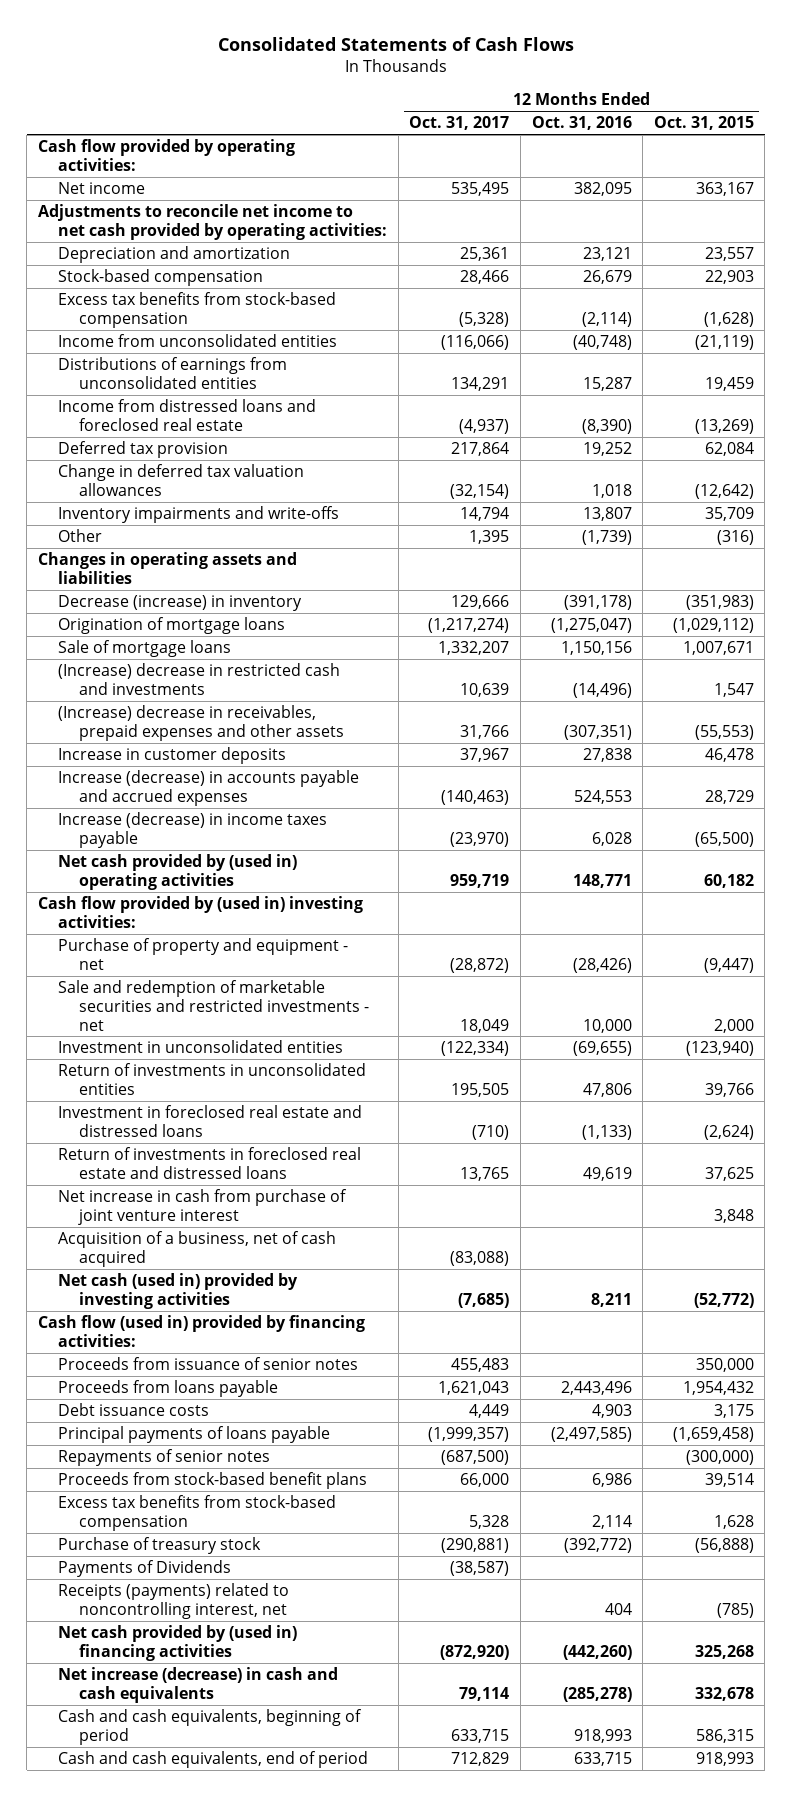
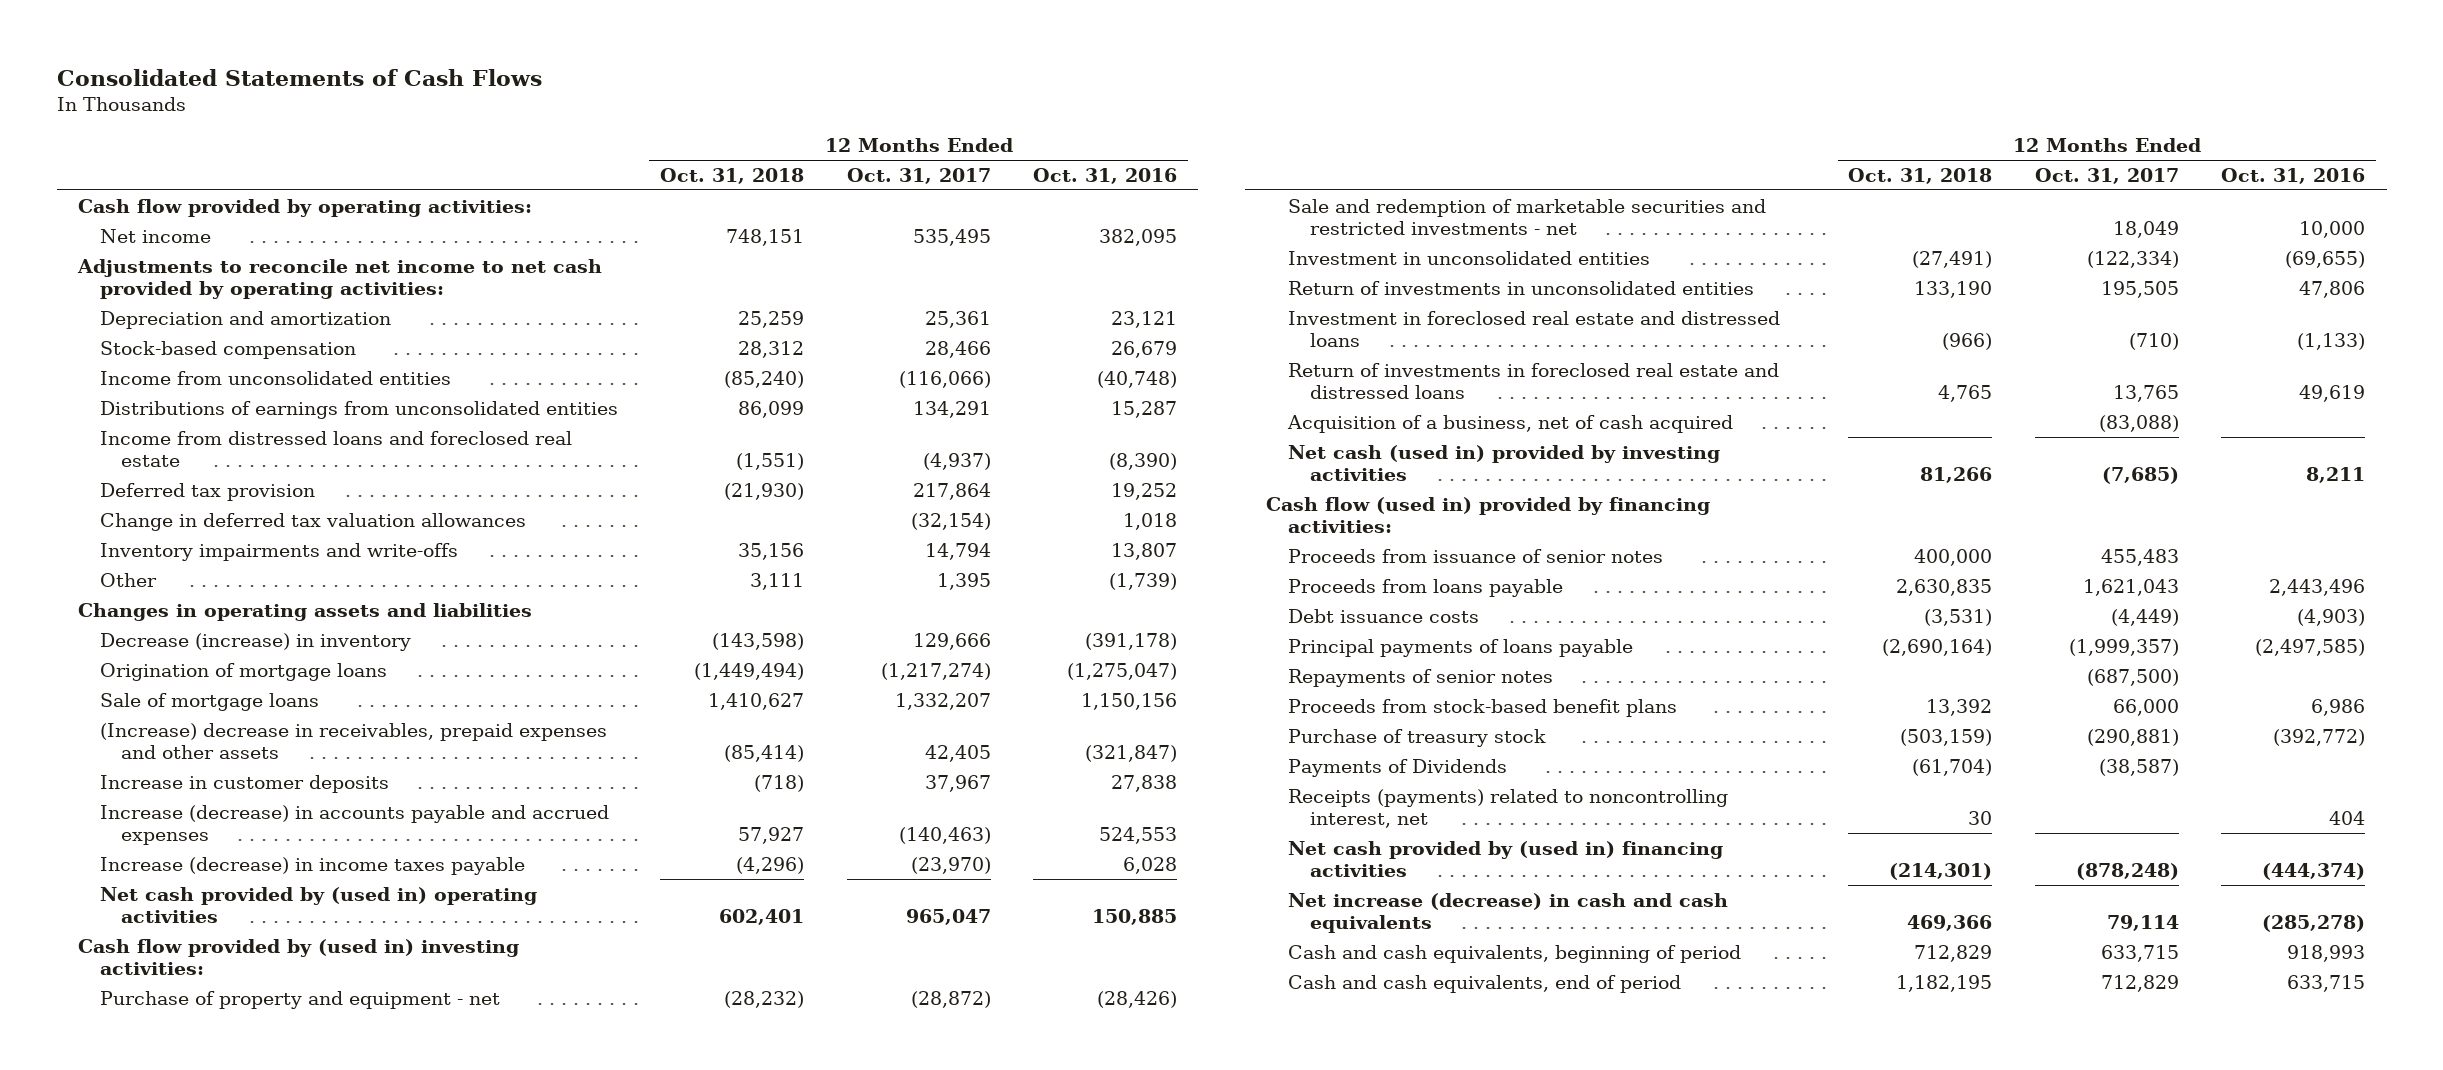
[653,116,754,131] Oct. 31, 2015 -> none
none -> [660,167,805,184] Oct. 31, 2018
[58,292,337,328] Excess tax benefits from stock-based compensation -> none
[58,663,341,695] (Increase) decrease in restricted cash and investments -> none
[460,724,510,739] 31,766 -> [924,744,991,762] 42,405
[563,724,632,740] (307,351) -> [1084,744,1177,762] (321,847)
[450,873,510,888] 959,719 -> [905,908,991,925] 965,047
[572,873,632,888] 148,771 -> [1091,908,1177,925] 150,885
[58,1189,348,1225] Net increase in cash from purchase of joint venture interest -> none
[469,1404,510,1419] 4,449 -> [2110,608,2179,626] (4,449)
[591,1404,632,1419] 4,903 -> [2297,608,2366,626] (4,903)
[58,1495,337,1531] Excess tax benefits from stock-based compensation -> none
[440,1644,510,1660] (872,920) -> [2075,862,2179,880] (878,248)
[562,1644,632,1660] (442,260) -> [2262,862,2366,880] (444,374)

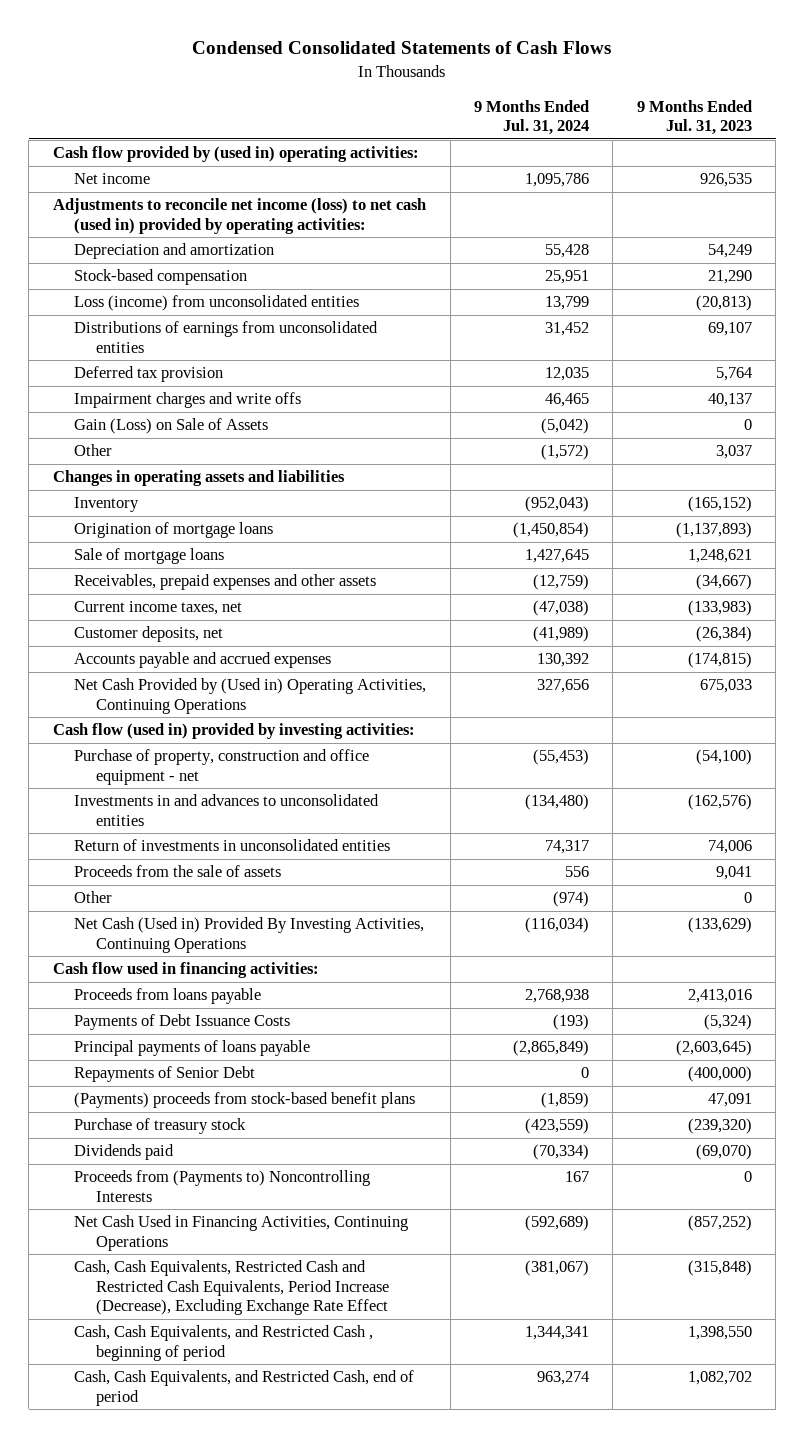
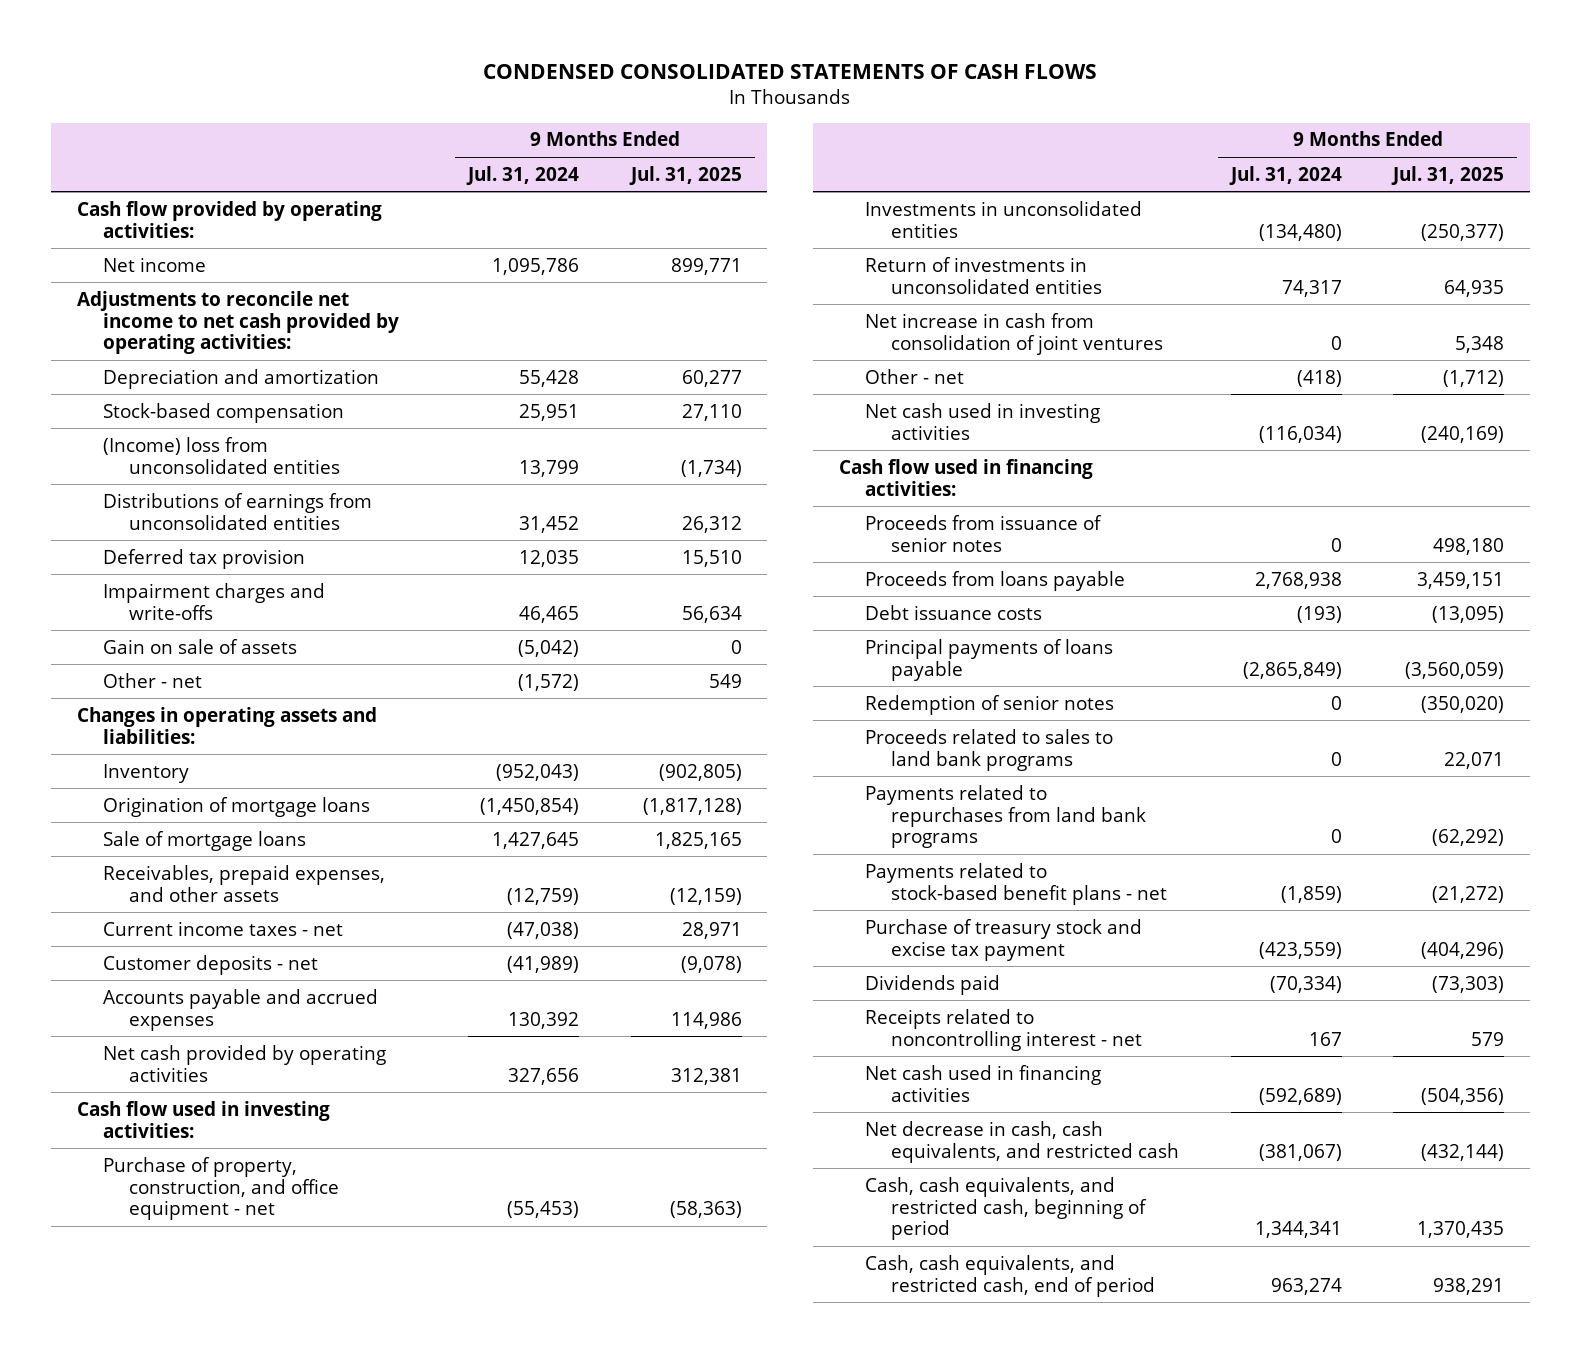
[192,41,612,55] Condensed Consolidated Statements of Cash Flows -> [483,64,1098,80] CONDENSED CONSOLIDATED STATEMENTS OF CASH FLOWS
[636,99,752,136] 9 Months Ended Jul. 31, 2023 -> none
none -> [628,165,742,185] Jul. 31, 2025
[52,146,419,163] Cash flow provided by (used in) operating activities: -> [76,200,382,238] Cash flow provided by operating activities:
[52,198,426,234] Adjustments to reconcile net income (loss) to net cash (used in) provided by operating activities: -> [76,290,399,355] Adjustments to reconcile net income to net cash provided by operating activities:
[74,295,360,312] Loss (income) from unconsolidated entities -> [102,436,340,474] (Income) loss from unconsolidated entities
[74,392,302,409] Impairment charges and write offs -> [102,582,325,620] Impairment charges and write-offs
[74,418,269,435] Gain (Loss) on Sale of Assets -> [102,638,297,654] Gain on sale of assets
[74,444,113,457] Other -> [102,672,202,688] Other - net
[52,470,345,487] Changes in operating assets and liabilities -> [76,706,377,744] Changes in operating assets and liabilities:
[74,574,377,591] Receivables, prepaid expenses and other assets -> [102,864,385,902] Receivables, prepaid expenses, and other assets
[74,601,243,616] Current income taxes, net -> [102,920,343,936] Current income taxes - net
[74,626,224,643] Customer deposits, net -> [102,954,318,975] Customer deposits - net
[74,678,427,714] Net Cash Provided by (Used in) Operating Activities, Continuing Operations -> [102,1044,386,1082] Net cash provided by operating activities
[52,723,415,740] Cash flow (used in) provided by investing activities: -> [76,1100,330,1138] Cash flow used in investing activities:
[74,749,370,785] Purchase of property, construction and office equipment - net -> [102,1156,339,1221] Purchase of property, construction, and office equipment - net
[74,794,380,826] Investments in and advances to unconsolidated entities -> [865,200,1143,238] Investments in unconsolidated entities
[74,865,282,878] Proceeds from the sale of assets -> none
none -> [865,312,1164,355] Net increase in cash from consolidation of joint ventures
[74,891,113,904] Other -> [865,368,965,384] Other - net
[553,891,590,908] (974) -> [1296,369,1342,387] (418)
[74,917,425,953] Net Cash (Used in) Provided By Investing Activities, Continuing Operations -> [865,402,1101,440] Net cash used in investing activities
none -> [865,514,1103,552] Proceeds from issuance of senior notes
[74,1014,291,1031] Payments of Debt Issuance Costs -> [865,604,1043,620] Debt issuance costs
[74,1066,256,1083] Repayments of Senior Debt -> [865,694,1115,715] Redemption of senior notes
none -> [865,728,1114,771] Proceeds related to sales to land bank programs
none -> [865,784,1147,849] Payments related to repurchases from land bank programs
[74,1092,416,1109] (Payments) proceeds from stock-based benefit plans -> [865,862,1168,905] Payments related to stock-based benefit plans - net
[74,1118,247,1135] Purchase of treasury stock -> [865,918,1143,961] Purchase of treasury stock and excise tax payment
[74,1170,371,1202] Proceeds from (Payments to) Noncontrolling Interests -> [865,1008,1143,1051] Receipts related to noncontrolling interest - net
[74,1215,409,1251] Net Cash Used in Financing Activities, Continuing Operations -> [865,1064,1102,1102] Net cash used in financing activities
[74,1260,390,1316] Cash, Cash Equivalents, Restricted Cash and Restricted Cash Equivalents, Period Increase (Decrease), Excluding Exchange Rate Effect -> [865,1120,1180,1163] Net decrease in cash, cash equivalents, and restricted cash
[74,1325,374,1361] Cash, Cash Equivalents, and Restricted Cash , beginning of period -> [865,1176,1148,1241] Cash, cash equivalents, and restricted cash, beginning of period
[74,1370,415,1406] Cash, Cash Equivalents, and Restricted Cash, end of period -> [865,1254,1156,1297] Cash, cash equivalents, and restricted cash, end of period

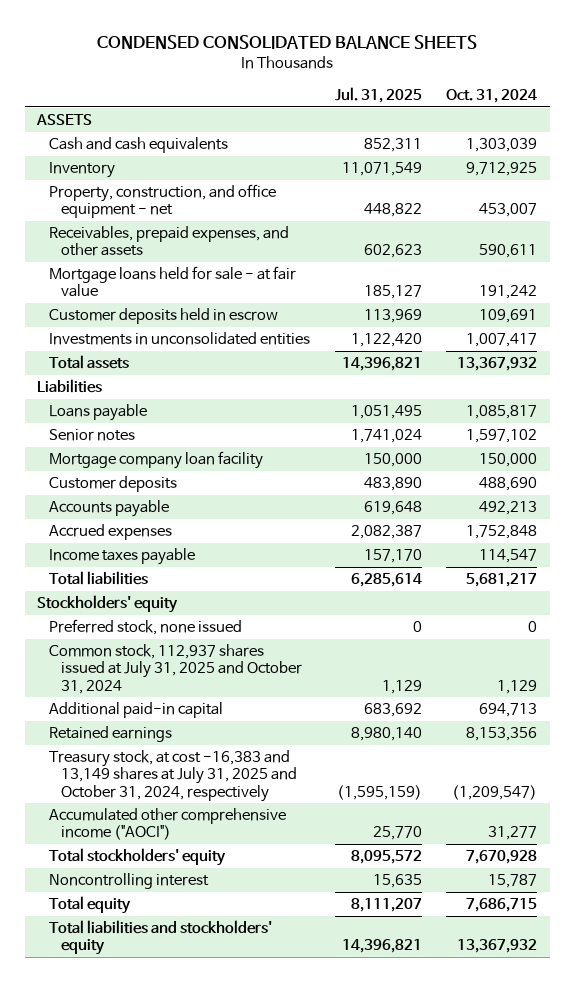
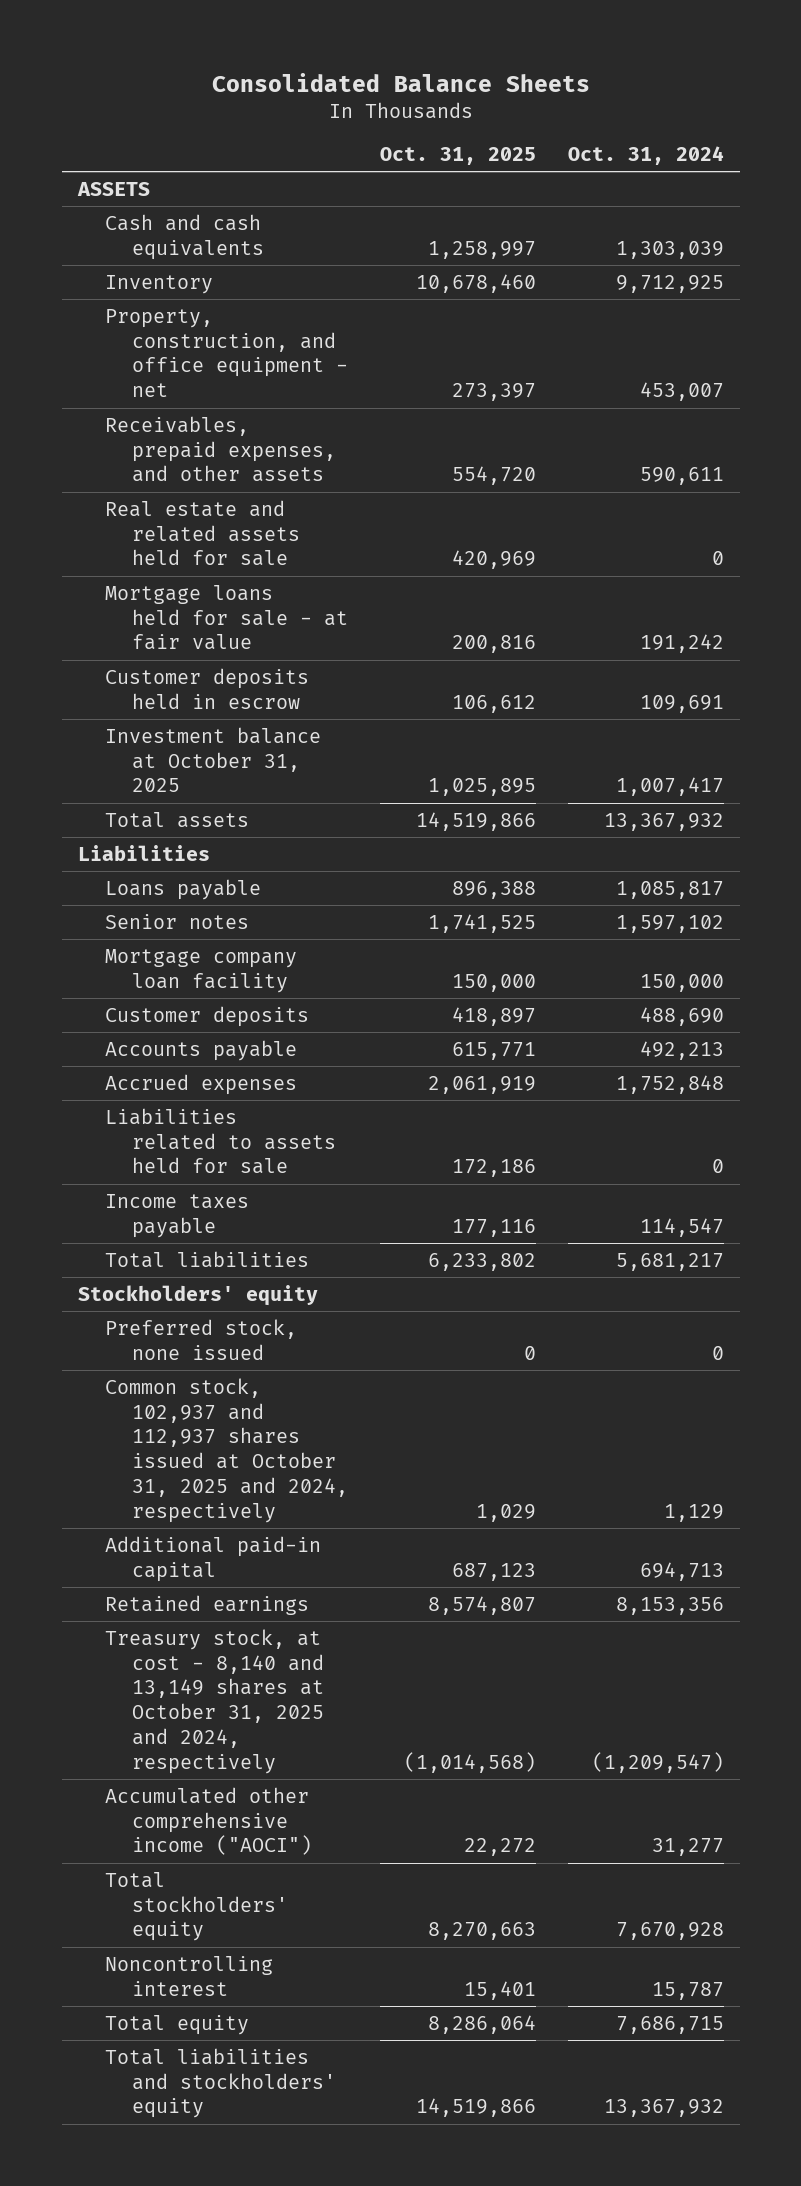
[97,35,478,50] CONDENSED CONSOLIDATED BALANCE SHEETS -> [211,72,590,92] Consolidated Balance Sheets
[334,87,422,104] Jul. 31, 2025 -> none
none -> [379,147,536,166] Oct. 31, 2025
none -> [104,499,301,567] Real estate and related assets held for sale
[49,332,311,346] Investments in unconsolidated entities -> [104,726,321,793] Investment balance at October 31, 2025
none -> [104,1107,337,1175] Liabilities related to assets held for sale
[49,644,303,694] Common stock, 112,937 shares issued at July 31, 2025 and October 31, 2024 -> [104,1377,349,1523] Common stock, 102,937 and 112,937 shares issued at October 31, 2025 and 2024, respectively
[49,750,298,802] Treasury stock, at cost -16,383 and 13,149 shares at July 31, 2025 and October 31, 2024, respectively -> [104,1628,325,1774] Treasury stock, at cost - 8,140 and 13,149 shares at October 31, 2025 and 2024, respectively

